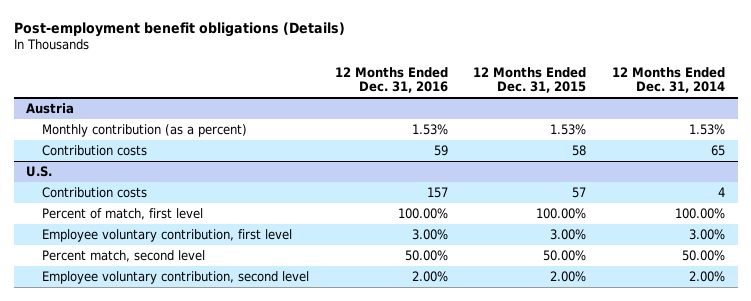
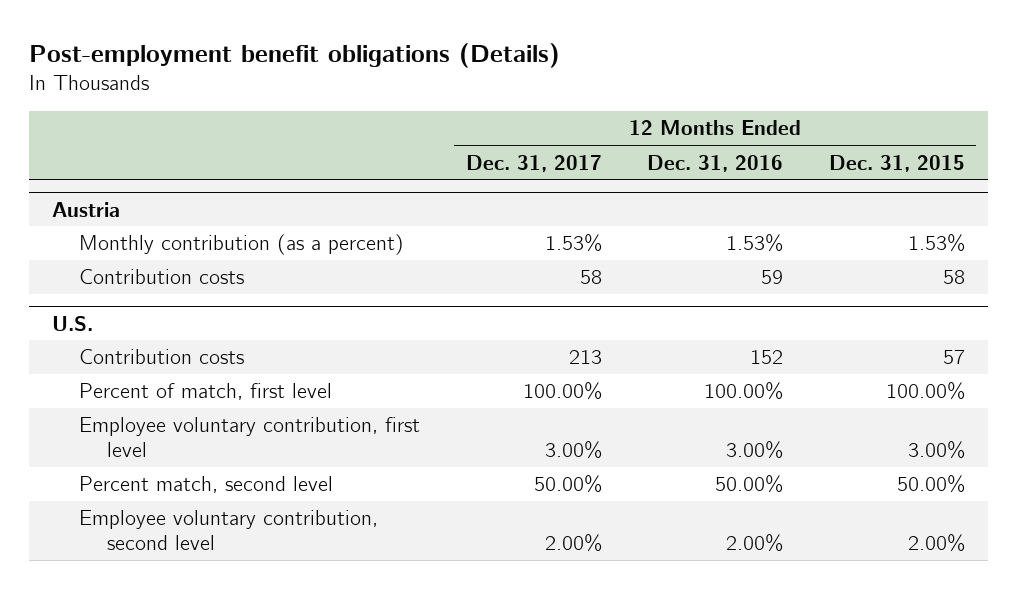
[612,66,726,94] 12 Months Ended Dec. 31, 2014 -> none
none -> [465,154,602,172] Dec. 31, 2017
[426,187,448,199] 157 -> [750,350,784,365] 152

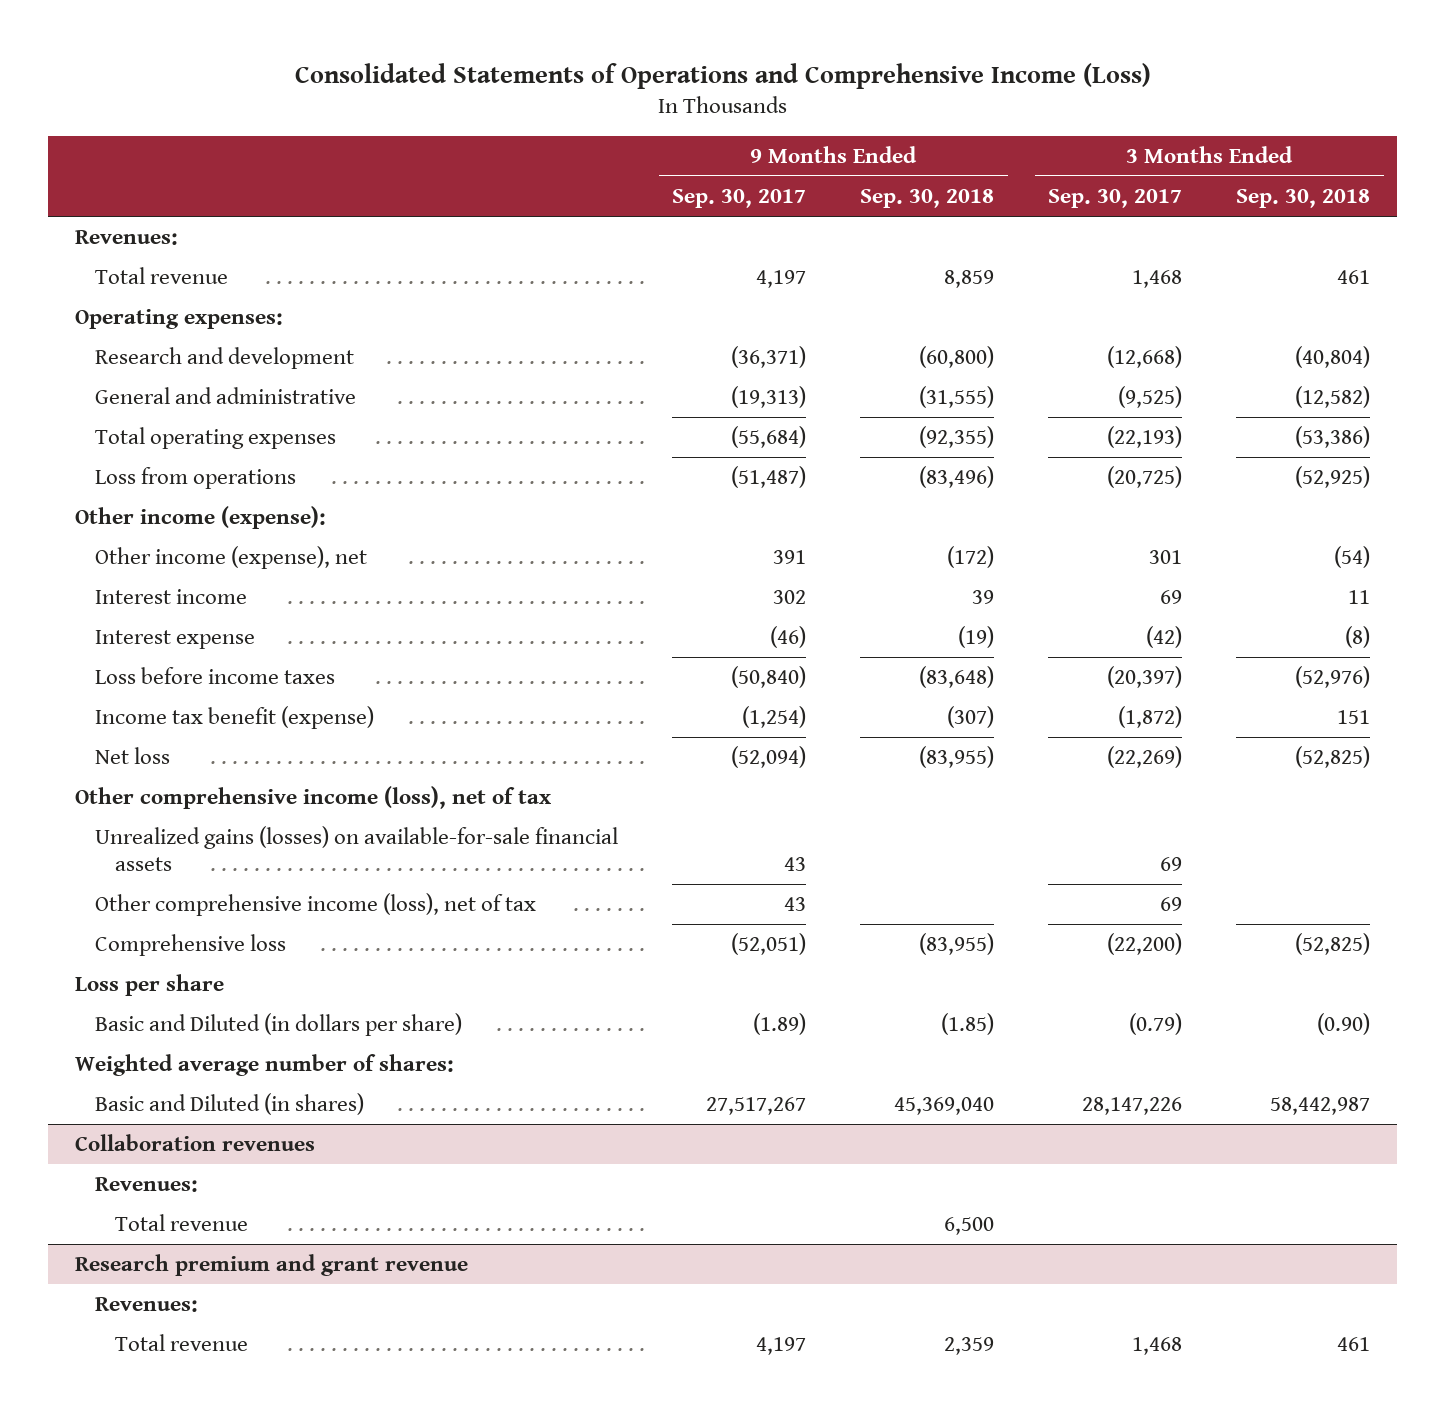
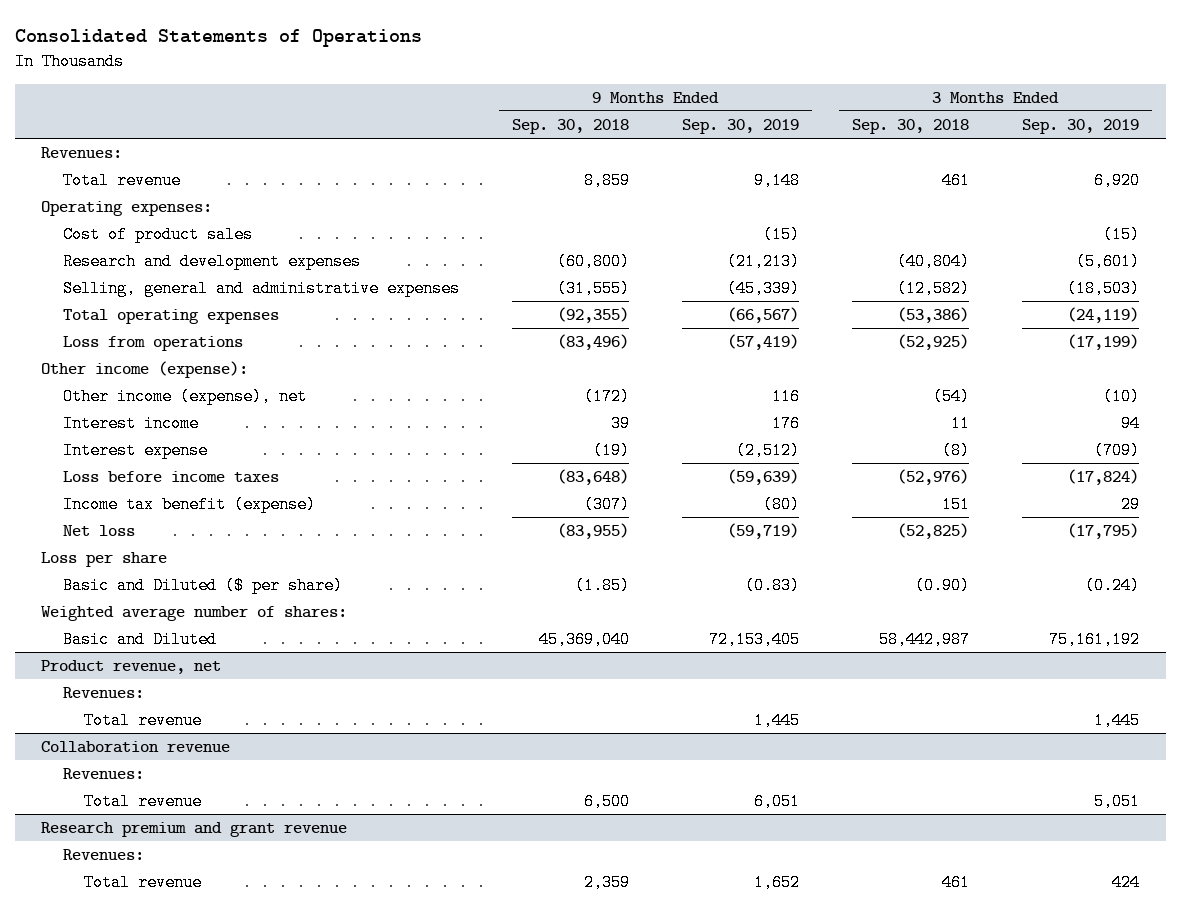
[294,63,1151,90] Consolidated Statements of Operations and Comprehensive Income (Loss) -> [14,29,422,48] Consolidated Statements of Operations
[672,189,807,209] Sep. 30, 2017 -> none
[1048,189,1183,209] Sep. 30, 2017 -> none
none -> [681,118,799,134] Sep. 30, 2019
none -> [1021,118,1139,134] Sep. 30, 2019
none -> [62,225,253,243] Cost of product sales
[95,347,355,370] Research and development -> [62,252,361,270] Research and development expenses
[95,387,357,405] General and administrative -> [62,279,460,297] Selling, general and administrative expenses
[75,786,552,810] Other comprehensive income (loss), net of tax -> none
[95,826,619,871] Unrealized gains (losses) on available-for-sale financial assets -> none
[95,893,537,917] Other comprehensive income (loss), net of tax -> none
[95,934,287,957] Comprehensive loss -> none
[95,1013,463,1037] Basic and Diluted (in dollars per share) -> [62,576,343,594] Basic and Diluted ($ per share)
[75,1134,316,1152] Collaboration revenues -> none
[95,1093,365,1116] Basic and Diluted (in shares) -> [62,630,217,648] Basic and Diluted
none -> [41,659,222,674] Product revenue, net
none -> [84,711,203,729] Total revenue
none -> [41,740,231,753] Collaboration revenue
none -> [62,767,144,779] Revenues:

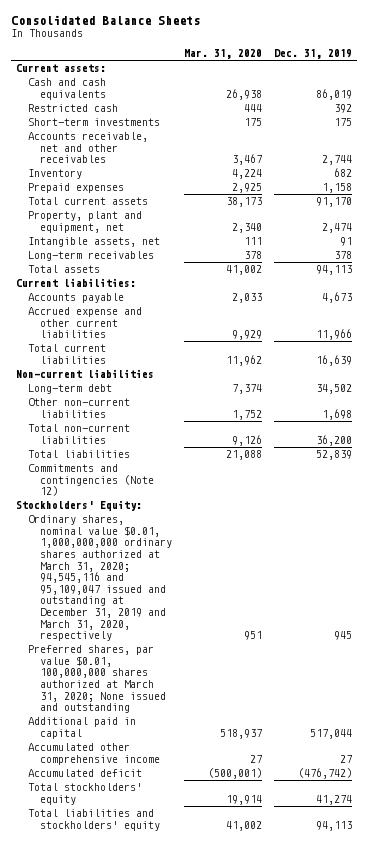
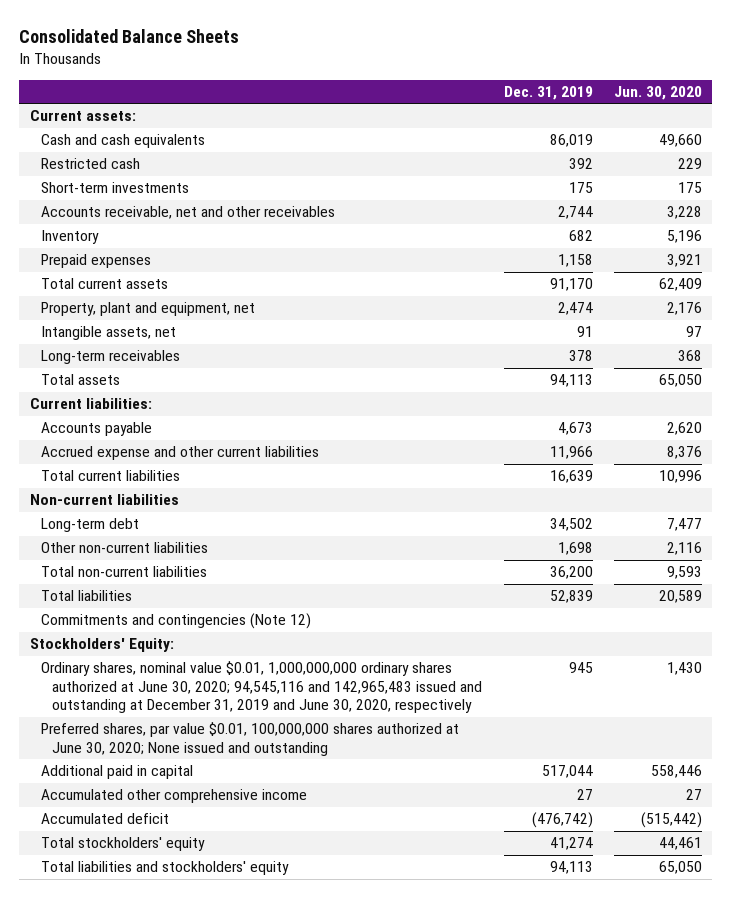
[184,49,263,60] Mar. 31, 2020 -> none
none -> [613,85,702,100] Jun. 30, 2020
[28,515,173,642] Ordinary shares, nominal value $0.01, 1,000,000,000 ordinary shares authorized at March 31, 2020; 94,545,116 and 95,109,047 issued and outstanding at December 31, 2019 and March 31, 2020, respectively -> [40,661,483,714] Ordinary shares, nominal value $0.01, 1,000,000,000 ordinary shares authorized at June 30, 2020; 94,545,116 and 142,965,483 issued and outstanding at December 31, 2019 and June 30, 2020, respectively
[28,645,167,714] Preferred shares, par value $0.01, 100,000,000 shares authorized at March 31, 2020; None issued and outstanding -> [40,722,459,756] Preferred shares, par value $0.01, 100,000,000 shares authorized at June 30, 2020; None issued and outstanding

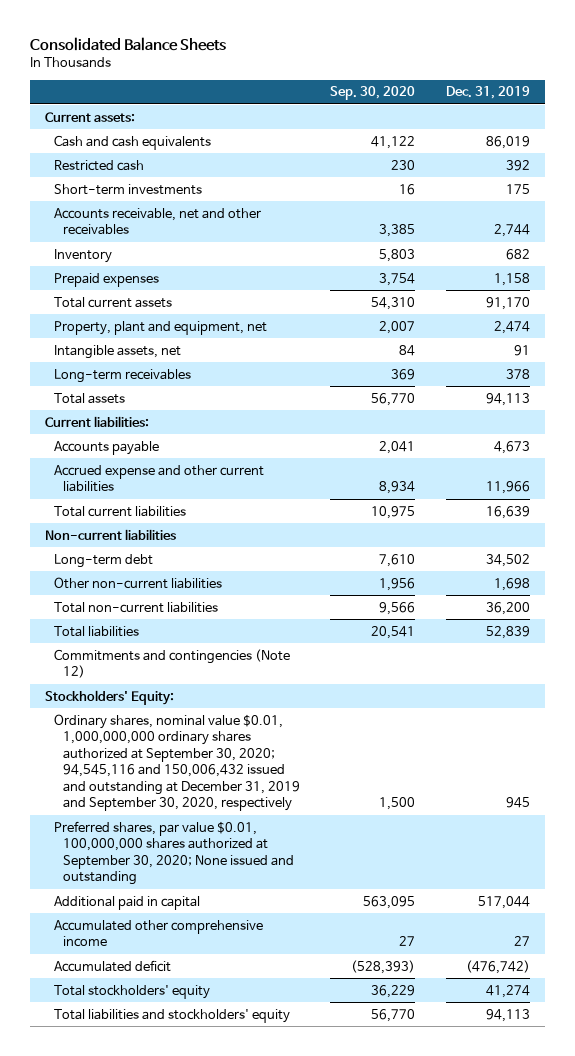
[613,85,702,100] Jun. 30, 2020 -> none
none -> [330,86,416,101] Sep. 30, 2020
[40,661,483,714] Ordinary shares, nominal value $0.01, 1,000,000,000 ordinary shares authorized at June 30, 2020; 94,545,116 and 142,965,483 issued and outstanding at December 31, 2019 and June 30, 2020, respectively -> [53,713,300,812] Ordinary shares, nominal value $0.01, 1,000,000,000 ordinary shares authorized at September 30, 2020; 94,545,116 and 150,006,432 issued and outstanding at December 31, 2019 and September 30, 2020, respectively
[40,722,459,756] Preferred shares, par value $0.01, 100,000,000 shares authorized at June 30, 2020; None issued and outstanding -> [53,820,294,886] Preferred shares, par value $0.01, 100,000,000 shares authorized at September 30, 2020; None issued and outstanding

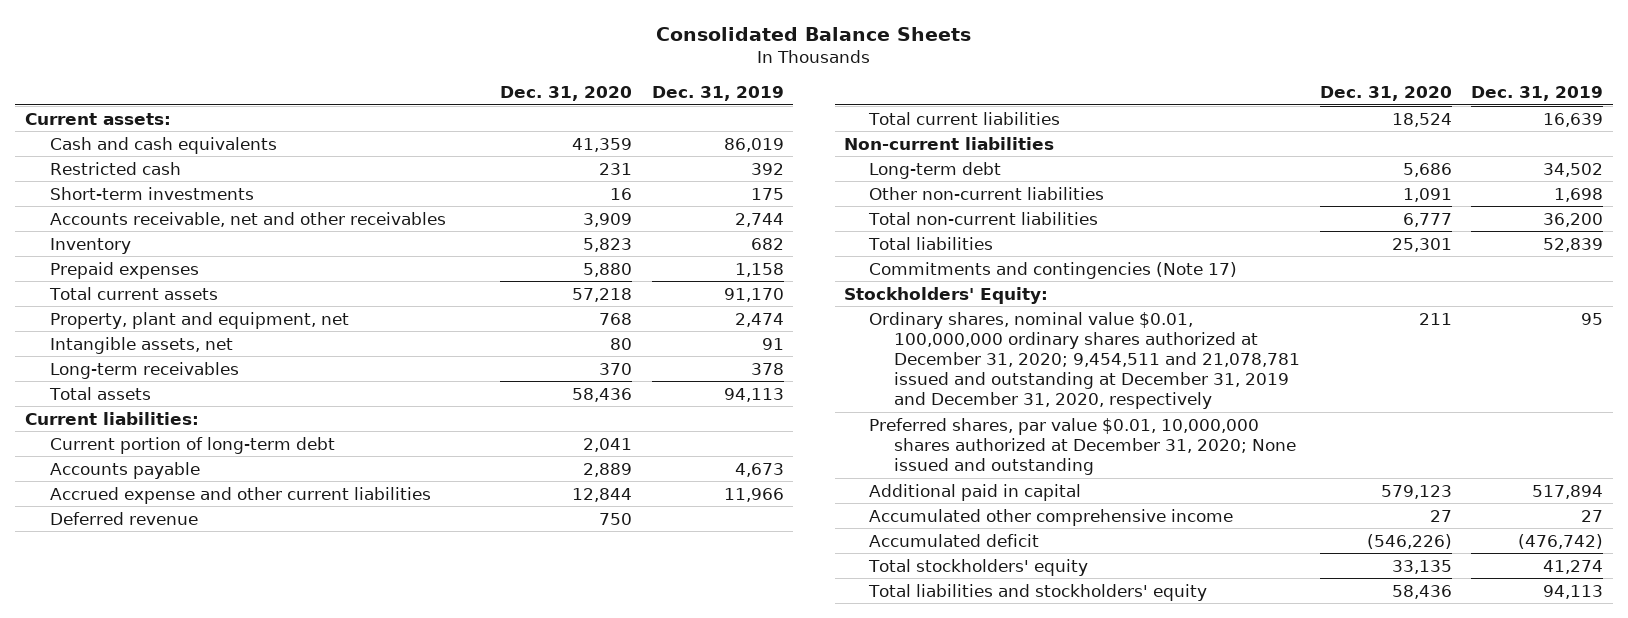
[330,86,416,101] Sep. 30, 2020 -> none
none -> [500,85,633,101] Dec. 31, 2020
none -> [49,436,335,454] Current portion of long-term debt
none -> [49,511,198,525] Deferred revenue
[53,648,290,679] Commitments and contingencies (Note 12) -> [869,261,1238,279] Commitments and contingencies (Note 17)
[53,713,300,812] Ordinary shares, nominal value $0.01, 1,000,000,000 ordinary shares authorized at September 30, 2020; 94,545,116 and 150,006,432 issued and outstanding at December 31, 2019 and September 30, 2020, respectively -> [869,311,1300,410] Ordinary shares, nominal value $0.01, 100,000,000 ordinary shares authorized at December 31, 2020; 9,454,511 and 21,078,781 issued and outstanding at December 31, 2019 and December 31, 2020, respectively
[505,797,530,809] 945 -> [1581,312,1604,325] 95
[53,820,294,886] Preferred shares, par value $0.01, 100,000,000 shares authorized at September 30, 2020; None issued and outstanding -> [869,417,1296,476] Preferred shares, par value $0.01, 10,000,000 shares authorized at December 31, 2020; None issued and outstanding
[477,895,530,909] 517,044 -> [1532,484,1604,499] 517,894

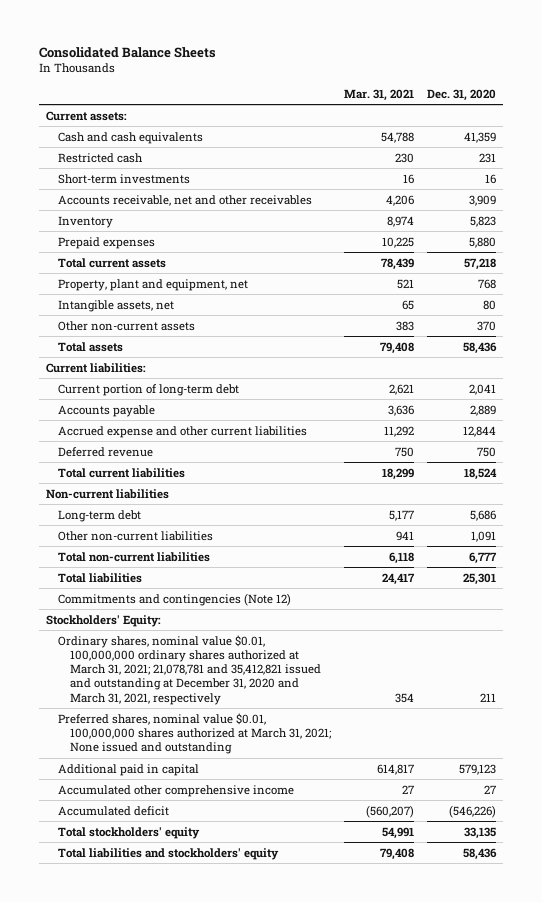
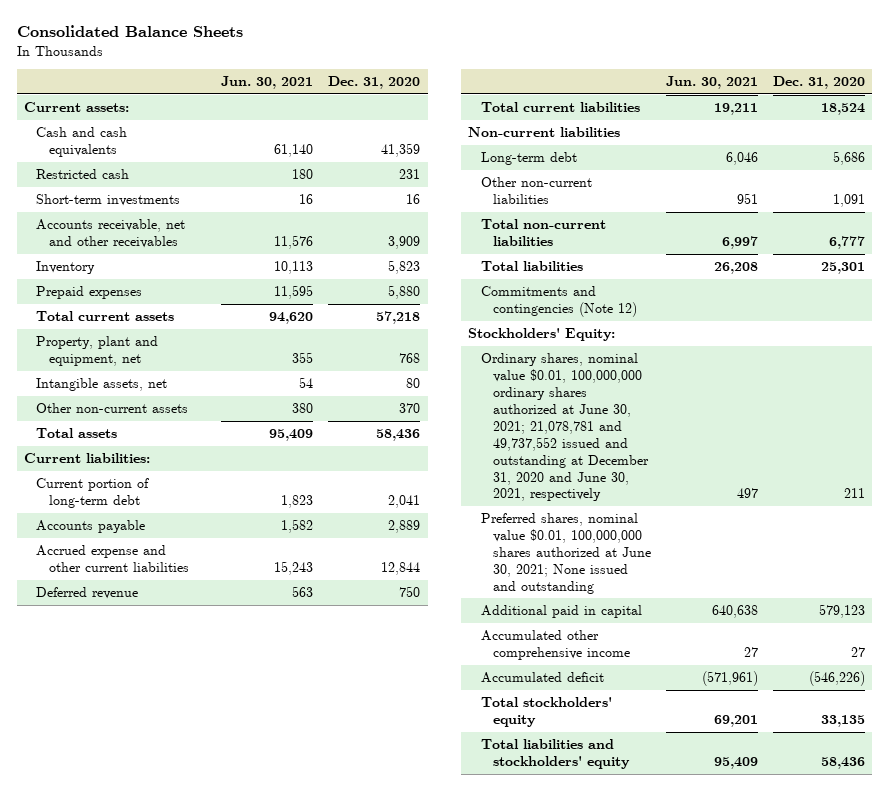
[343,88,414,101] Mar. 31, 2021 -> none
none -> [221,75,314,89] Jun. 30, 2021
[57,634,321,705] Ordinary shares, nominal value $0.01, 100,000,000 ordinary shares authorized at March 31, 2021; 21,078,781 and 35,412,821 issued and outstanding at December 31, 2020 and March 31, 2021, respectively -> [480,352,650,502] Ordinary shares, nominal value $0.01, 100,000,000 ordinary shares authorized at June 30, 2021; 21,078,781 and 49,737,552 issued and outstanding at December 31, 2020 and June 30, 2021, respectively
[57,712,331,755] Preferred shares, nominal value $0.01, 100,000,000 shares authorized at March 31, 2021; None issued and outstanding -> [480,512,652,594] Preferred shares, nominal value $0.01, 100,000,000 shares authorized at June 30, 2021; None issued and outstanding

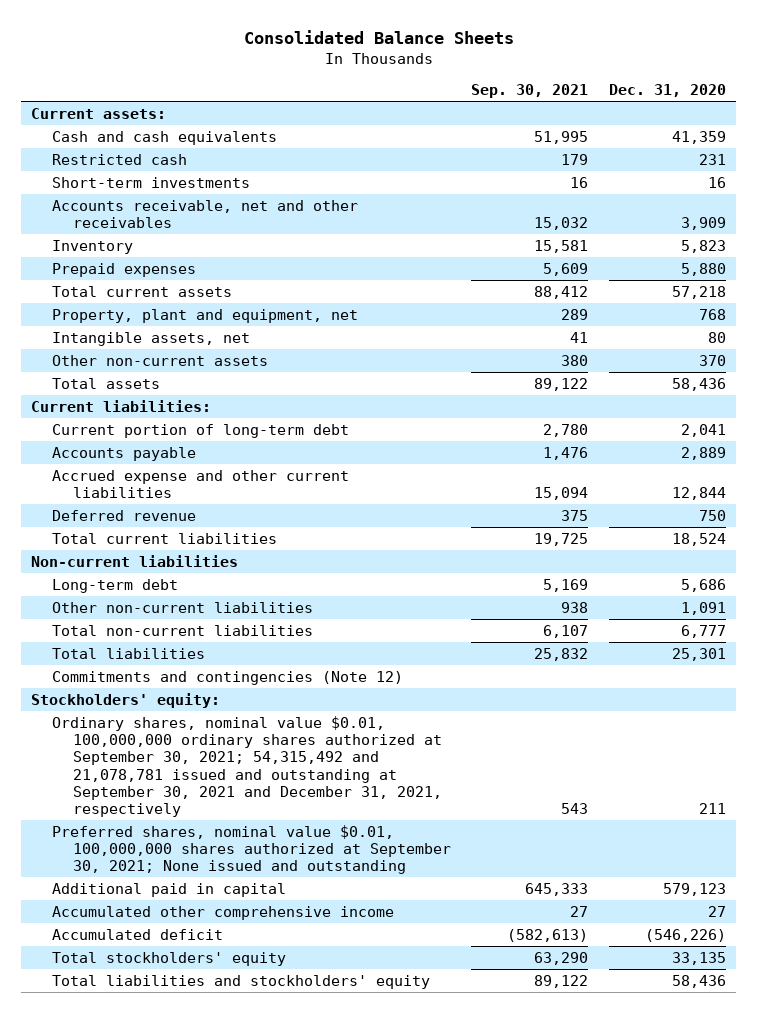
[221,75,314,89] Jun. 30, 2021 -> none
none -> [471,84,589,99] Sep. 30, 2021
[468,327,616,341] Stockholders' Equity: -> [31,692,221,708] Stockholders' equity:
[480,352,650,502] Ordinary shares, nominal value $0.01, 100,000,000 ordinary shares authorized at June 30, 2021; 21,078,781 and 49,737,552 issued and outstanding at December 31, 2020 and June 30, 2021, respectively -> [51,715,442,818] Ordinary shares, nominal value $0.01, 100,000,000 ordinary shares authorized at September 30, 2021; 54,315,492 and 21,078,781 issued and outstanding at September 30, 2021 and December 31, 2021, respectively
[480,512,652,594] Preferred shares, nominal value $0.01, 100,000,000 shares authorized at June 30, 2021; None issued and outstanding -> [51,824,451,875] Preferred shares, nominal value $0.01, 100,000,000 shares authorized at September 30, 2021; None issued and outstanding

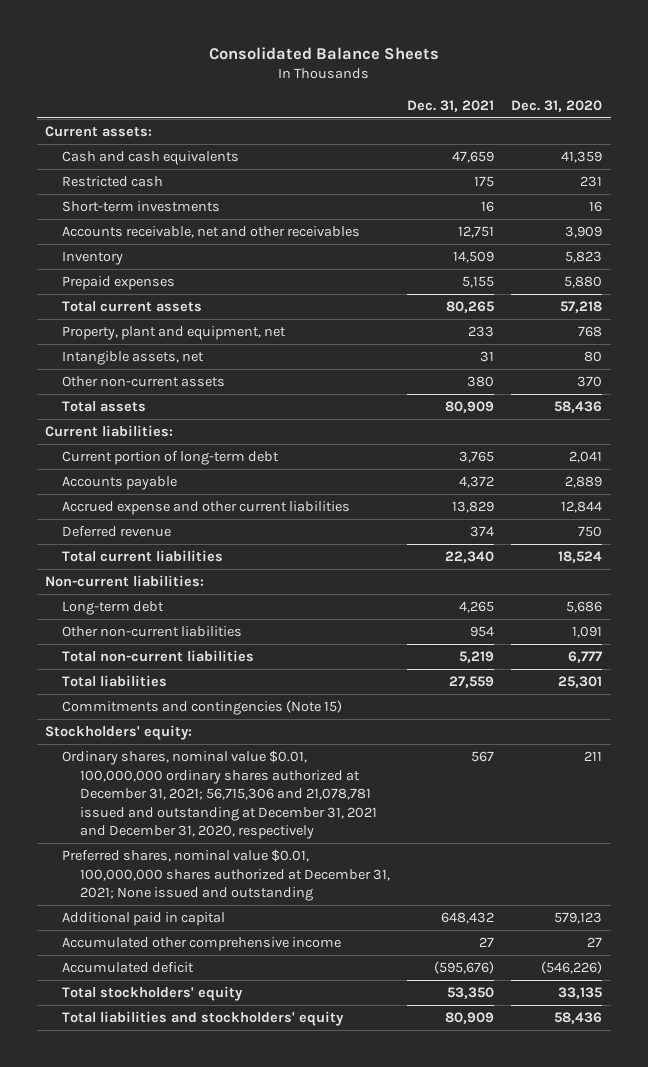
[471,84,589,99] Sep. 30, 2021 -> none
none -> [406,99,494,112] Dec. 31, 2021
[31,554,239,567] Non-current liabilities -> [45,575,205,588] Non-current liabilities:
[51,670,403,685] Commitments and contingencies (Note 12) -> [62,700,343,716] Commitments and contingencies (Note 15)
[51,715,442,818] Ordinary shares, nominal value $0.01, 100,000,000 ordinary shares authorized at September 30, 2021; 54,315,492 and 21,078,781 issued and outstanding at September 30, 2021 and December 31, 2021, respectively -> [62,750,377,840] Ordinary shares, nominal value $0.01, 100,000,000 ordinary shares authorized at December 31, 2021; 56,715,306 and 21,078,781 issued and outstanding at December 31, 2021 and December 31, 2020, respectively
[51,824,451,875] Preferred shares, nominal value $0.01, 100,000,000 shares authorized at September 30, 2021; None issued and outstanding -> [62,849,390,902] Preferred shares, nominal value $0.01, 100,000,000 shares authorized at December 31, 2021; None issued and outstanding

